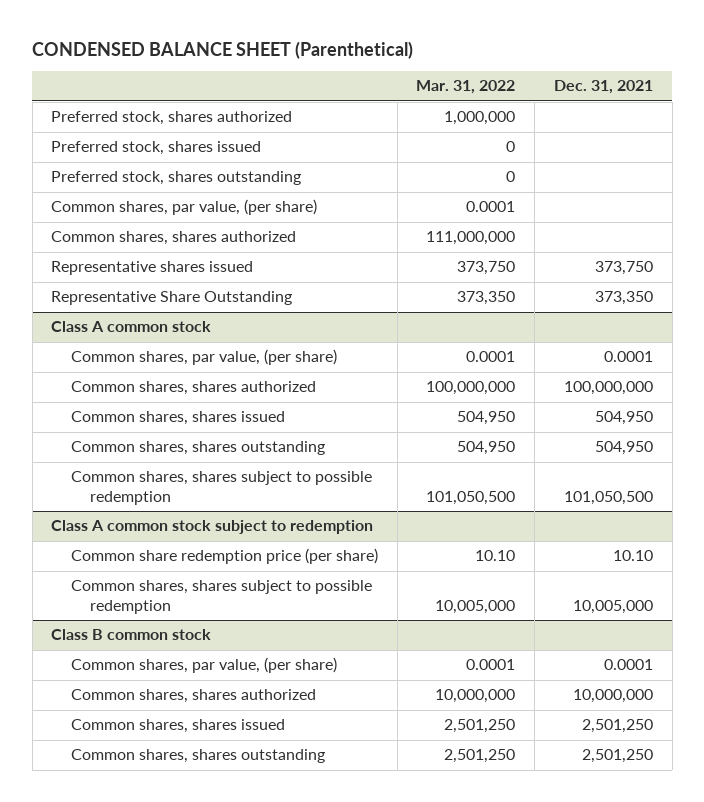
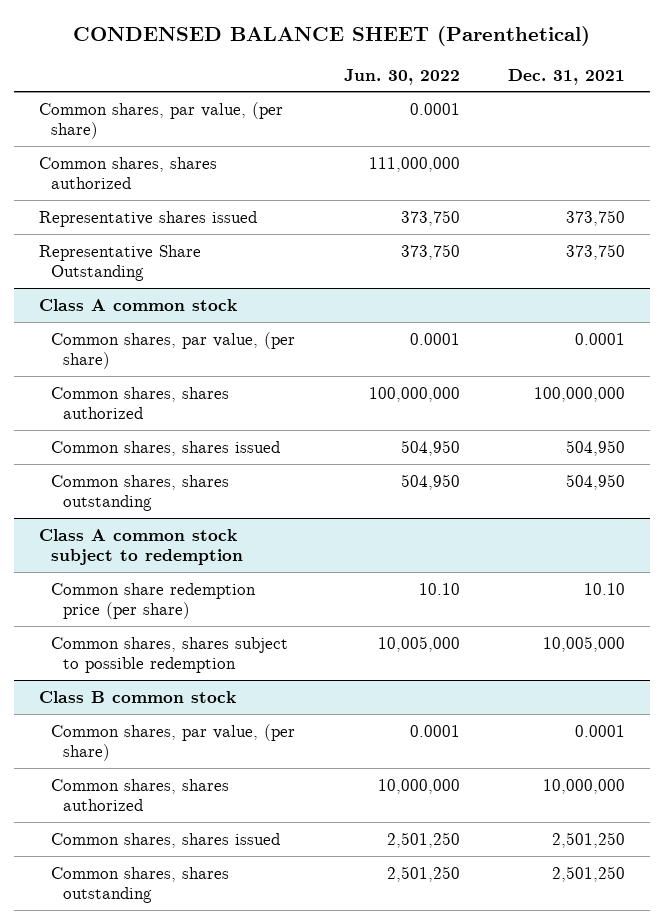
[416,80,516,95] Mar. 31, 2022 -> none
none -> [343,68,460,85] Jun. 30, 2022
[51,111,293,126] Preferred stock, shares authorized -> none
[51,141,262,156] Preferred stock, shares issued -> none
[51,171,302,186] Preferred stock, shares outstanding -> none
[594,291,653,306] 373,350 -> [566,243,626,260] 373,750
[70,471,372,505] Common shares, shares subject to possible redemption -> none

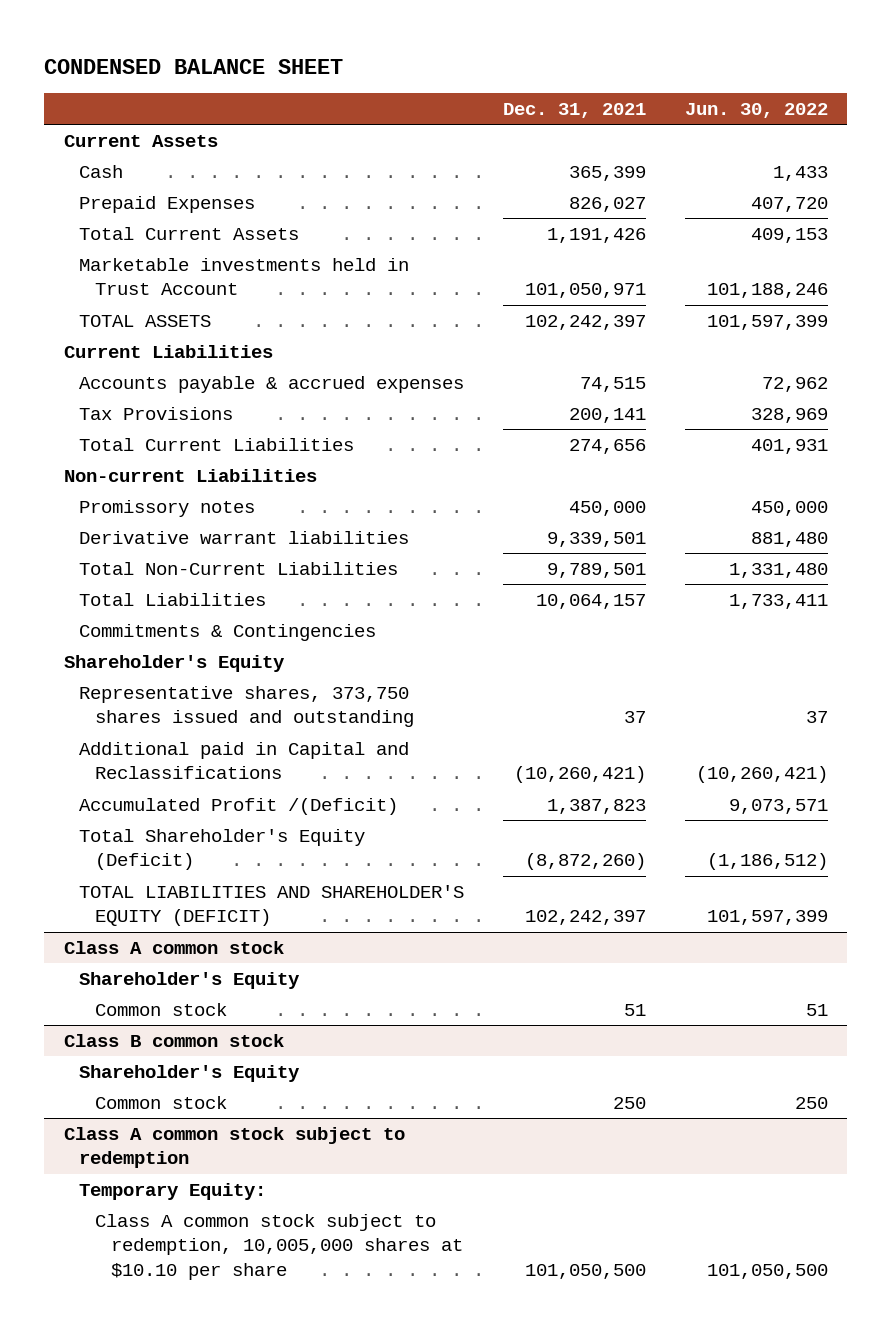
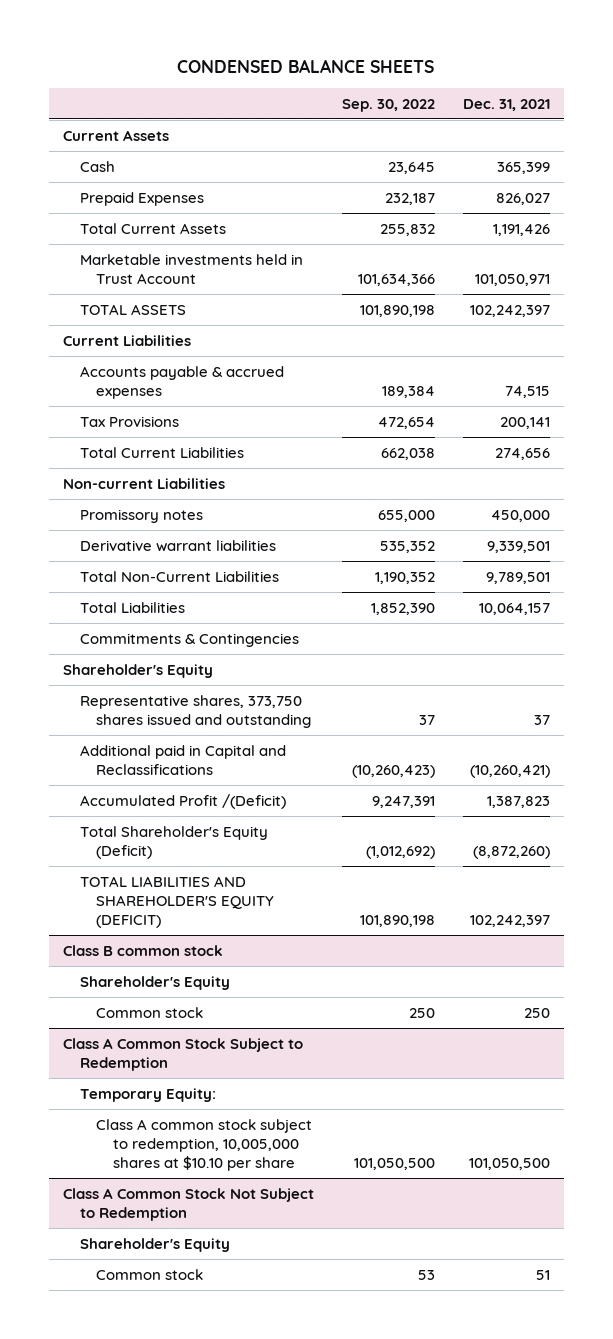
[44,58,344,74] CONDENSED BALANCE SHEET -> [177,58,435,73] CONDENSED BALANCE SHEETS
[684,102,828,118] Jun. 30, 2022 -> none
none -> [341,98,435,112] Sep. 30, 2022
[63,940,284,954] Class A common stock -> none
[79,971,301,989] Shareholder's Equity -> none
[95,1002,228,1016] Common stock -> none
[63,1126,405,1169] Class A common stock subject to redemption -> [63,1037,304,1071] Class A Common Stock Subject to Redemption
none -> [63,1187,315,1221] Class A Common Stock Not Subject to Redemption
none -> [79,1237,230,1252] Shareholder's Equity
none -> [96,1268,204,1280] Common stock

